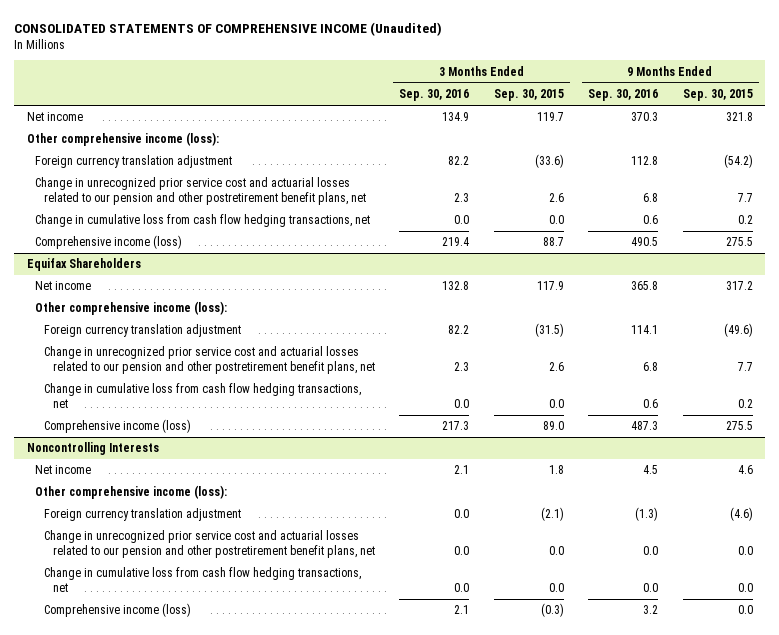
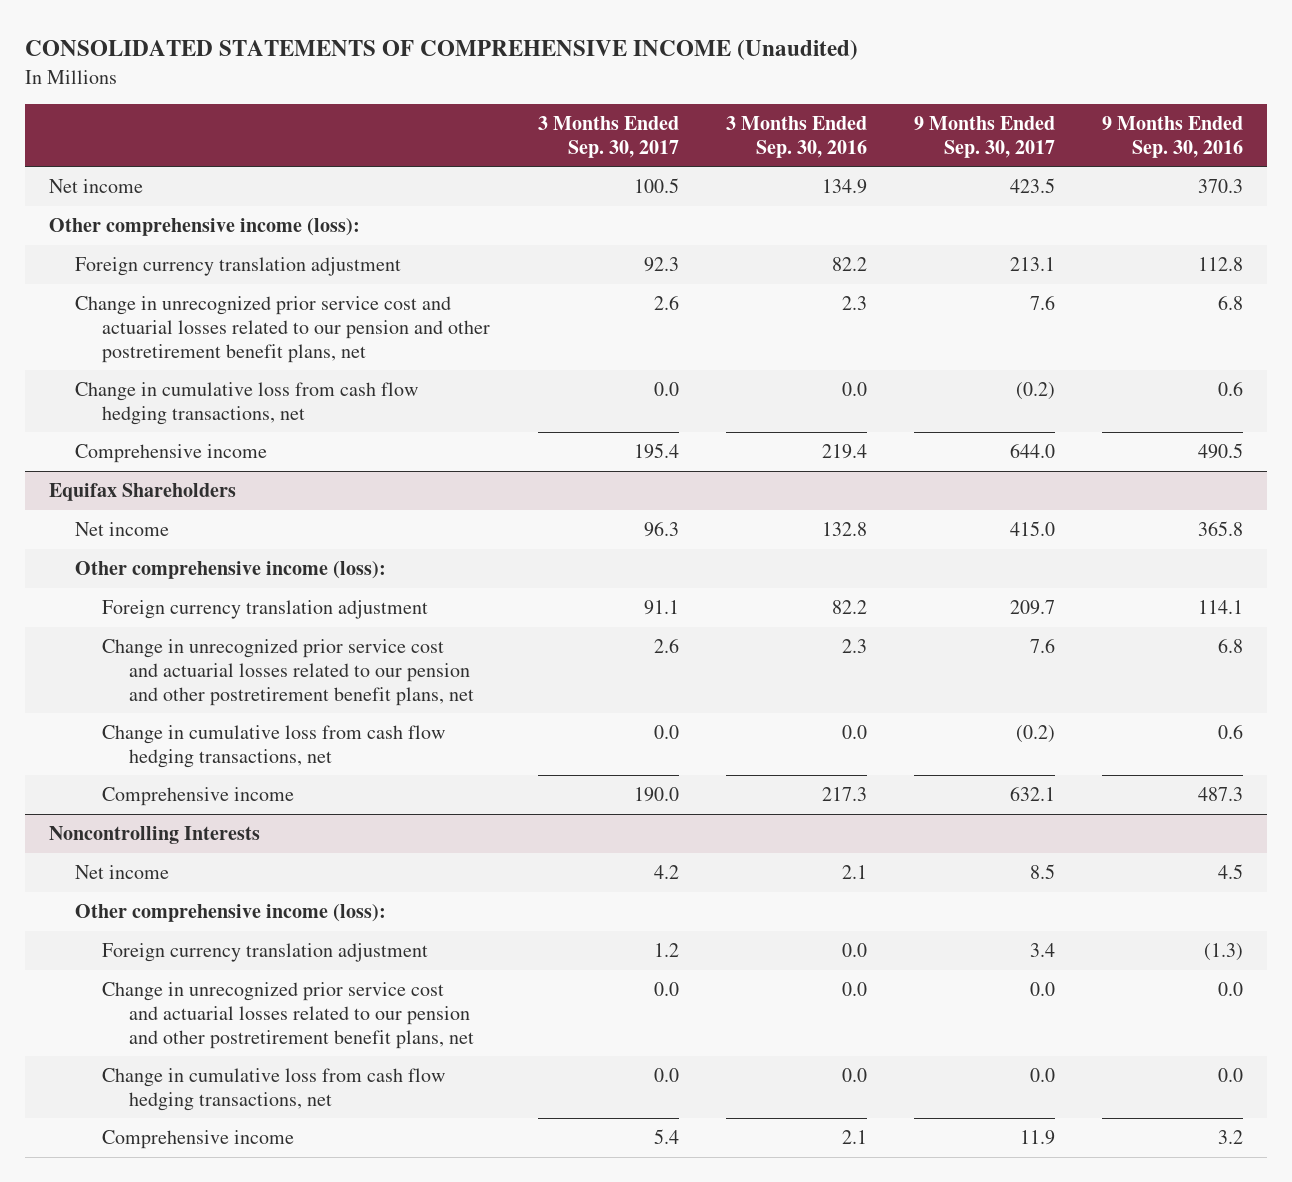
[493,89,564,102] Sep. 30, 2015 -> none
[682,89,753,102] Sep. 30, 2015 -> none
none -> [537,115,679,158] 3 Months Ended Sep. 30, 2017
none -> [914,115,1056,158] 9 Months Ended Sep. 30, 2017
[35,235,183,250] Comprehensive income (loss) -> [75,443,268,463] Comprehensive income
[44,419,192,434] Comprehensive income (loss) -> [102,786,295,806] Comprehensive income
[44,603,192,618] Comprehensive income (loss) -> [102,1129,295,1149] Comprehensive income

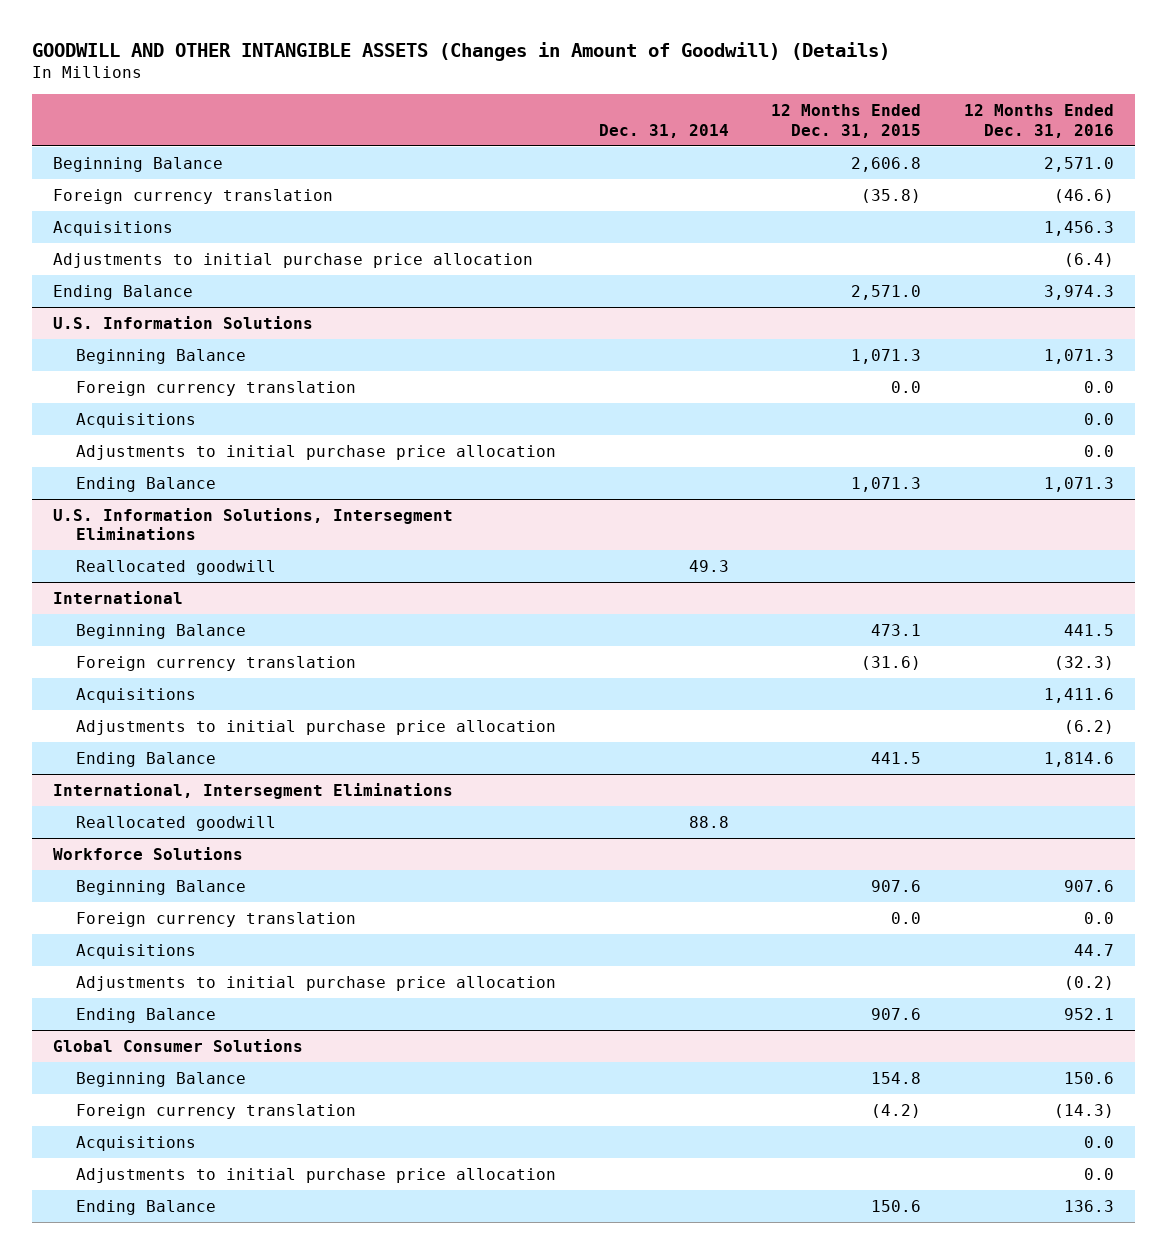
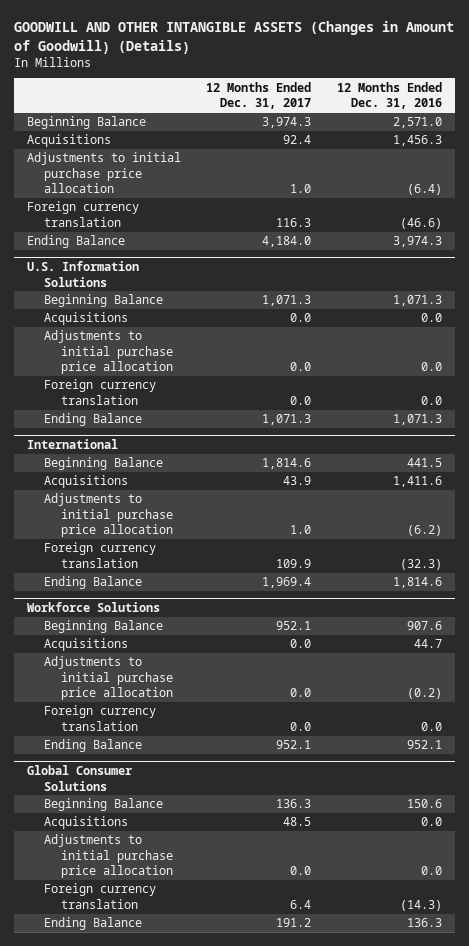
[598,123,729,138] Dec. 31, 2014 -> none
[771,103,922,138] 12 Months Ended Dec. 31, 2015 -> none
none -> [206,81,312,110] 12 Months Ended Dec. 31, 2017
[53,188,334,204] Foreign currency translation -> [26,201,139,227] Foreign currency translation
[75,380,356,396] Foreign currency translation -> [43,379,156,405] Foreign currency translation
[53,507,454,541] U.S. Information Solutions, Intersegment Eliminations -> none
[75,559,276,575] Reallocated goodwill -> none
[75,655,356,671] Foreign currency translation -> [43,542,156,568] Foreign currency translation
[53,782,454,799] International, Intersegment Eliminations -> none
[75,815,276,831] Reallocated goodwill -> none
[75,911,356,927] Foreign currency translation -> [43,705,156,731] Foreign currency translation
[75,1103,356,1119] Foreign currency translation -> [43,883,156,909] Foreign currency translation

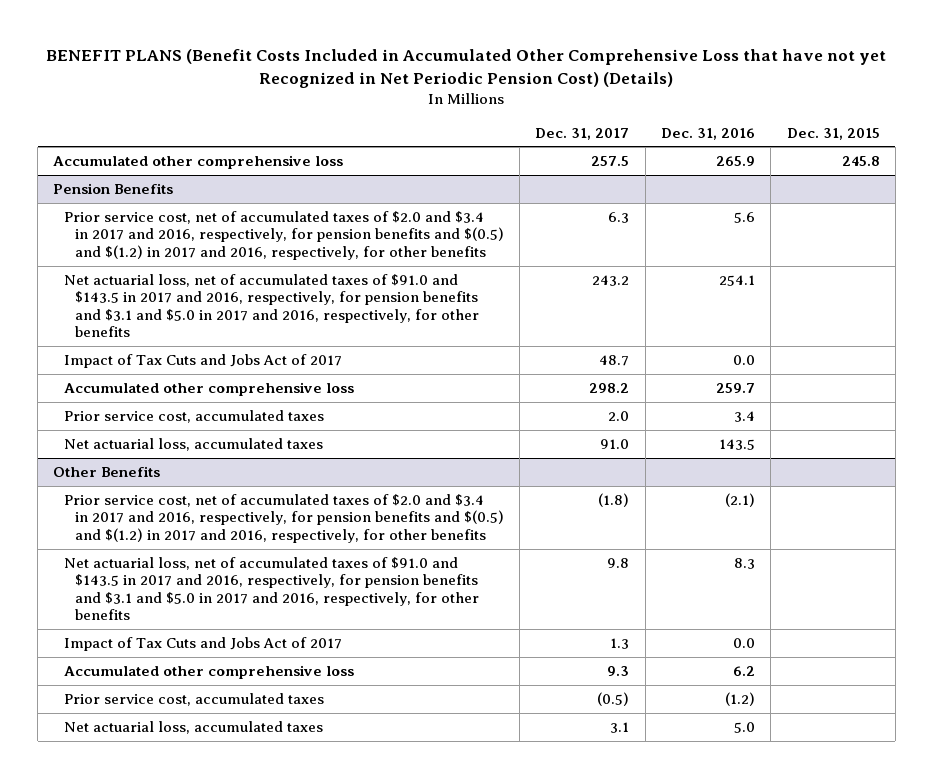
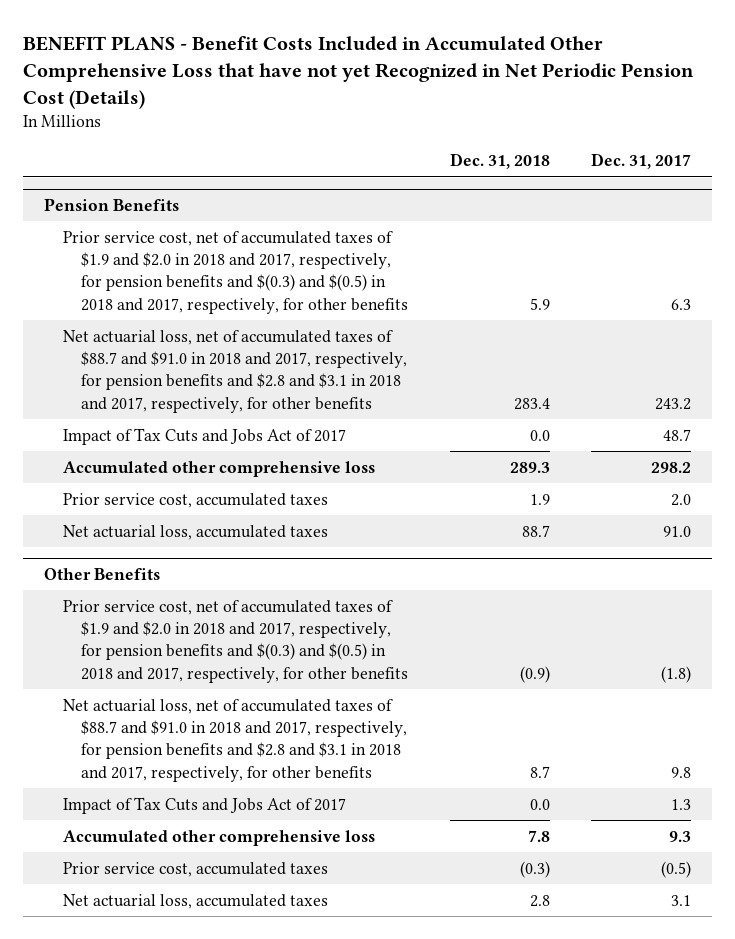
[46,48,887,88] BENEFIT PLANS (Benefit Costs Included in Accumulated Other Comprehensive Loss that have not yet Recognized in Net Periodic Pension Cost) (Details) -> [23,36,695,110] BENEFIT PLANS - Benefit Costs Included in Accumulated Other Comprehensive Loss that have not yet Recognized in Net Periodic Pension Cost (Details)
[660,127,755,140] Dec. 31, 2016 -> none
[786,127,880,140] Dec. 31, 2015 -> none
none -> [449,153,550,170] Dec. 31, 2018
[53,155,344,170] Accumulated other comprehensive loss -> none
[64,211,504,260] Prior service cost, net of accumulated taxes of $2.0 and $3.4 in 2017 and 2016, respectively, for pension benefits and $(0.5) and $(1.2) in 2017 and 2016, respectively, for other benefits -> [62,230,409,314] Prior service cost, net of accumulated taxes of $1.9 and $2.0 in 2018 and 2017, respectively, for pension benefits and $(0.3) and $(0.5) in 2018 and 2017, respectively, for other benefits
[64,274,479,338] Net actuarial loss, net of accumulated taxes of $91.0 and $143.5 in 2017 and 2016, respectively, for pension benefits and $3.1 and $5.0 in 2017 and 2016, respectively, for other benefits -> [62,329,408,413] Net actuarial loss, net of accumulated taxes of $88.7 and $91.0 in 2018 and 2017, respectively, for pension benefits and $2.8 and $3.1 in 2018 and 2017, respectively, for other benefits
[64,494,504,543] Prior service cost, net of accumulated taxes of $2.0 and $3.4 in 2017 and 2016, respectively, for pension benefits and $(0.5) and $(1.2) in 2017 and 2016, respectively, for other benefits -> [62,599,409,683] Prior service cost, net of accumulated taxes of $1.9 and $2.0 in 2018 and 2017, respectively, for pension benefits and $(0.3) and $(0.5) in 2018 and 2017, respectively, for other benefits
[64,557,479,621] Net actuarial loss, net of accumulated taxes of $91.0 and $143.5 in 2017 and 2016, respectively, for pension benefits and $3.1 and $5.0 in 2017 and 2016, respectively, for other benefits -> [62,698,408,782] Net actuarial loss, net of accumulated taxes of $88.7 and $91.0 in 2018 and 2017, respectively, for pension benefits and $2.8 and $3.1 in 2018 and 2017, respectively, for other benefits

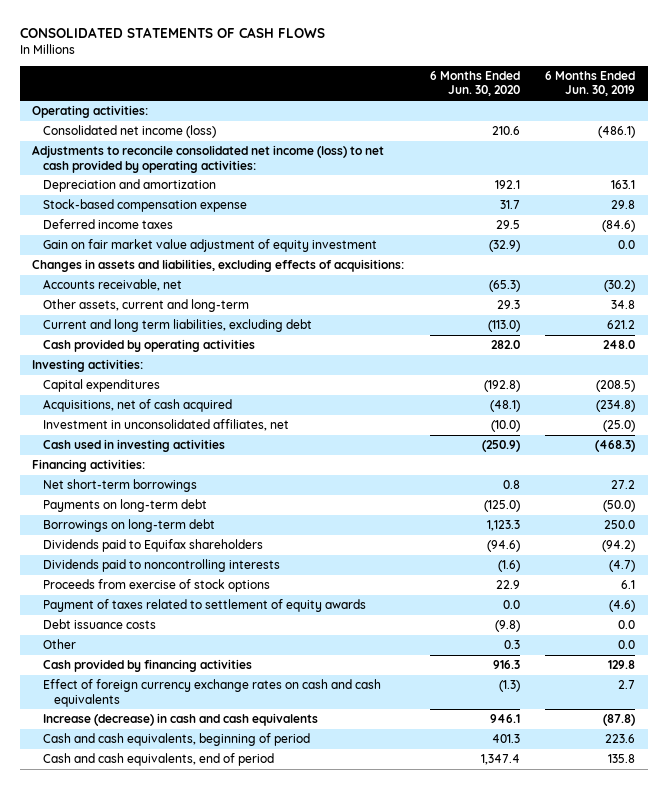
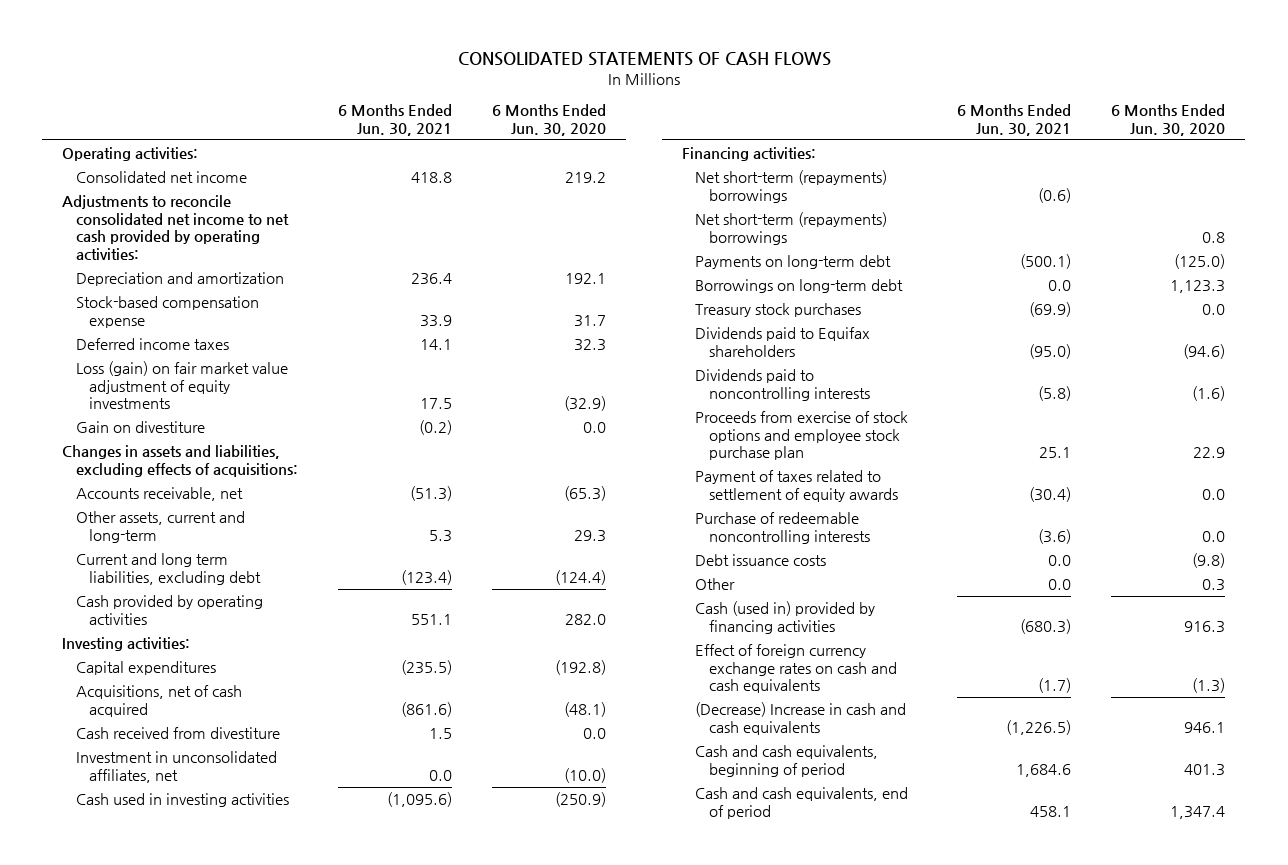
[544,71,635,97] 6 Months Ended Jun. 30, 2019 -> none
none -> [337,104,452,136] 6 Months Ended Jun. 30, 2021
[43,125,217,139] Consolidated net income (loss) -> [75,170,247,183] Consolidated net income
[491,126,520,136] 210.6 -> [564,171,606,183] 219.2
[32,145,385,173] Adjustments to reconcile consolidated net income (loss) to net cash provided by operating activities: -> [62,194,289,261] Adjustments to reconcile consolidated net income to net cash provided by operating activities:
[495,220,520,230] 29.5 -> [573,338,606,351] 32.3
[43,239,378,253] Gain on fair market value adjustment of equity investment -> [75,360,288,410] Loss (gain) on fair market value adjustment of equity investments
none -> [75,420,205,433] Gain on divestiture
[487,320,520,333] (113.0) -> [554,569,606,585] (124.4)
none -> [75,726,280,739] Cash received from divestiture
none -> [695,169,888,203] Net short-term (repayments) borrowings
[43,479,198,493] Net short-term borrowings -> [695,211,888,245] Net short-term (repayments) borrowings
none -> [695,302,862,317] Treasury stock purchases
[43,579,271,593] Proceeds from exercise of stock options -> [695,410,909,461] Proceeds from exercise of stock options and employee stock purchase plan
none -> [695,511,871,544] Purchase of redeemable noncontrolling interests
[43,659,253,673] Cash provided by financing activities -> [695,600,876,634] Cash (used in) provided by financing activities
[43,713,319,727] Increase (decrease) in cash and cash equivalents -> [695,701,907,735] (Decrease) Increase in cash and cash equivalents

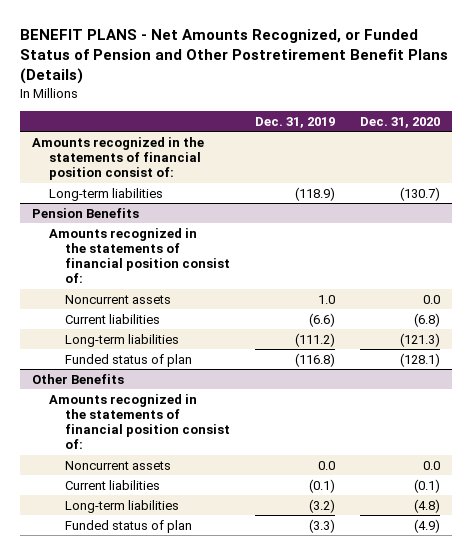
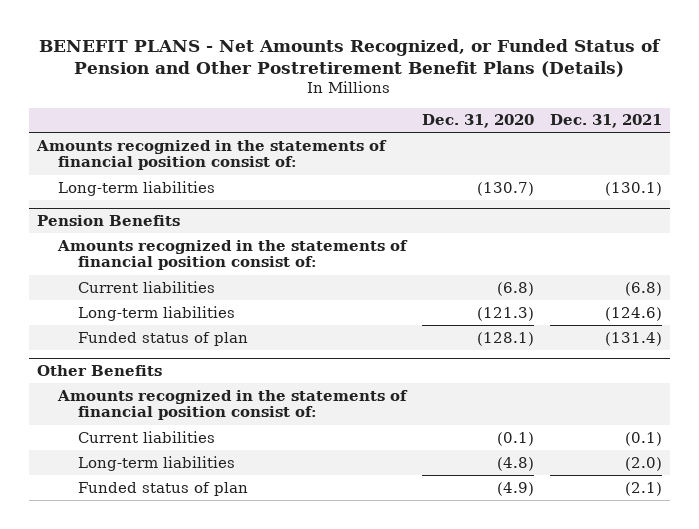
[255,116,336,128] Dec. 31, 2019 -> none
none -> [549,114,662,129] Dec. 31, 2021
[65,294,172,304] Noncurrent assets -> none
[65,460,172,470] Noncurrent assets -> none

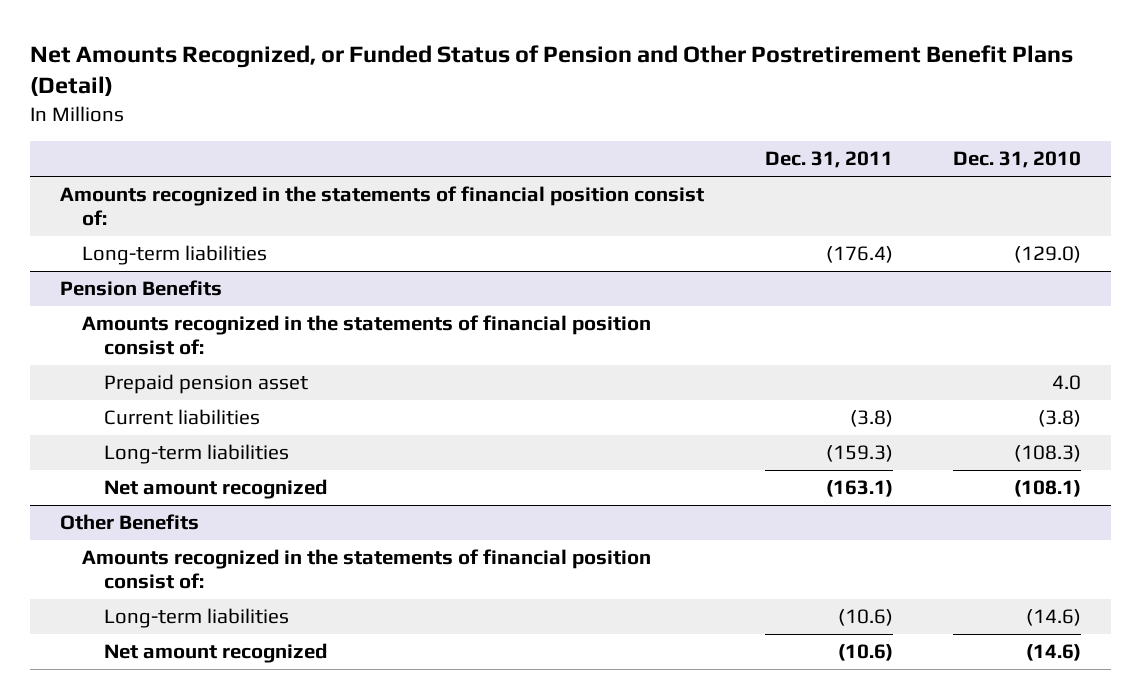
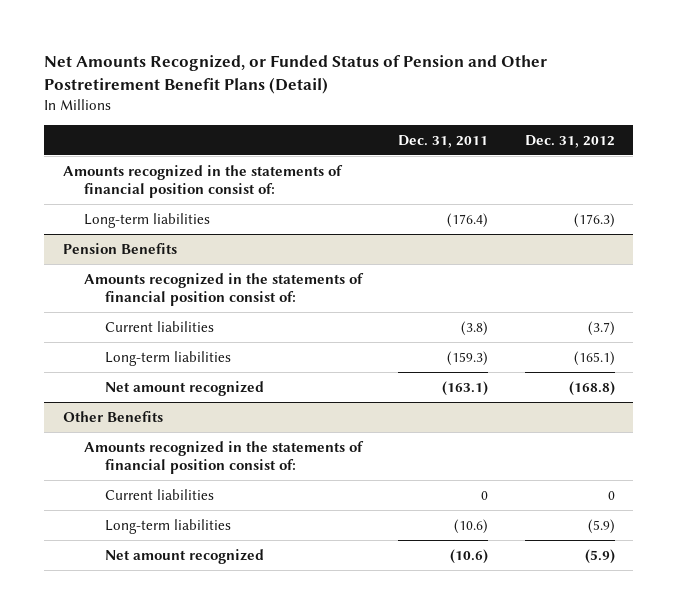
[953,151,1082,169] Dec. 31, 2010 -> none
none -> [524,134,615,148] Dec. 31, 2012
[104,374,309,395] Prepaid pension asset -> none
none -> [105,488,215,500] Current liabilities

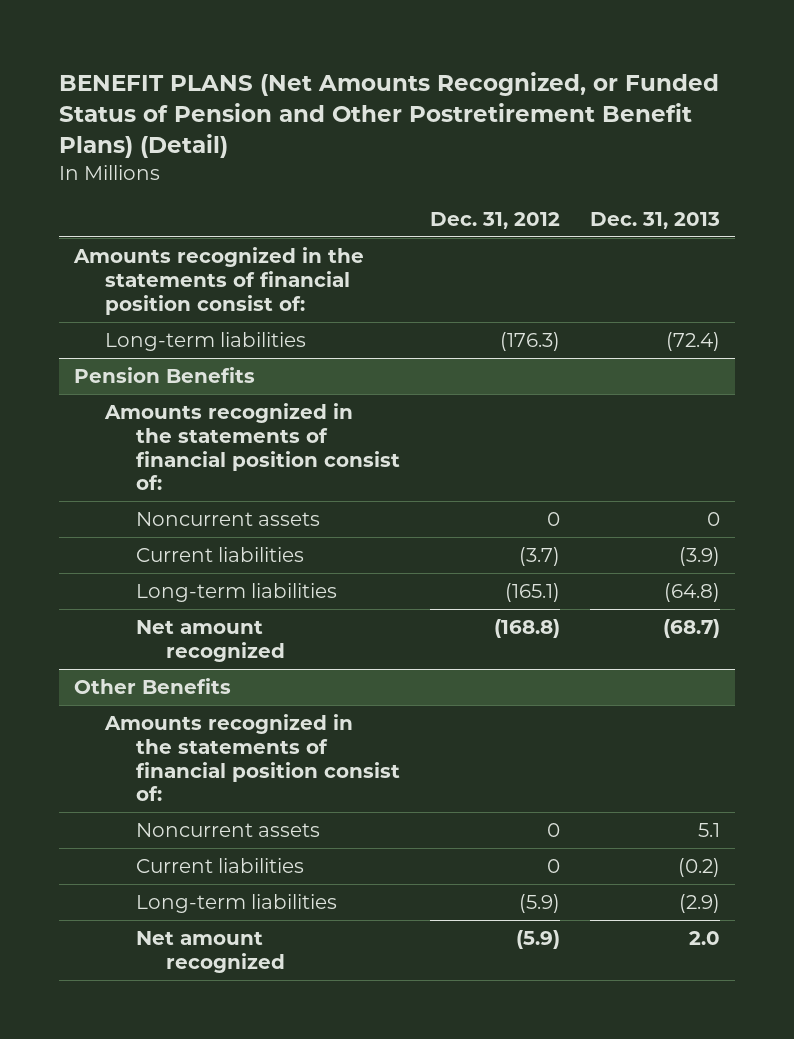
[44,55,548,95] Net Amounts Recognized, or Funded Status of Pension and Other Postretirement Benefit Plans (Detail) -> [59,71,720,159] BENEFIT PLANS (Net Amounts Recognized, or Funded Status of Pension and Other Postretirement Benefit Plans) (Detail)
[398,134,489,148] Dec. 31, 2011 -> none
none -> [589,211,720,229] Dec. 31, 2013
none -> [135,512,320,527] Noncurrent assets
none -> [135,823,320,838] Noncurrent assets

